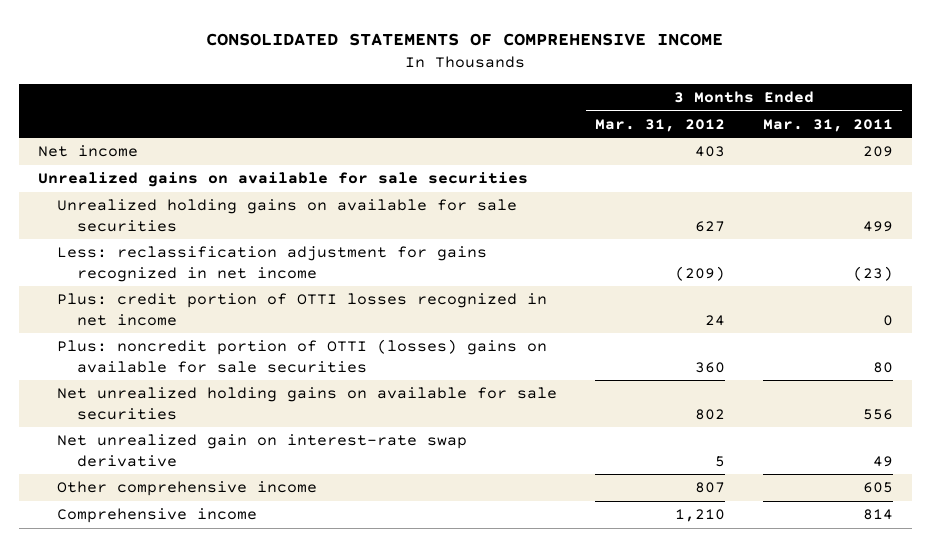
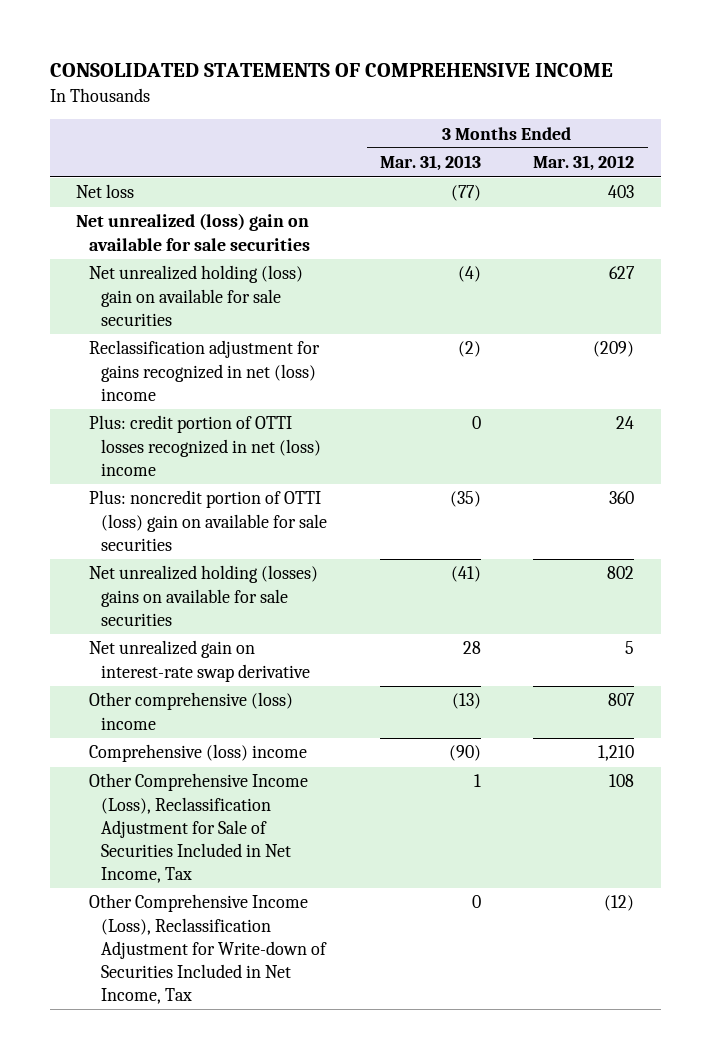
[762,118,893,132] Mar. 31, 2011 -> none
none -> [379,155,481,172] Mar. 31, 2013
[37,145,138,158] Net income -> [75,184,134,199] Net loss
[37,172,528,188] Unrealized gains on available for sale securities -> [75,213,310,251] Net unrealized (loss) gain on available for sale securities
[57,199,518,232] Unrealized holding gains on available for sale securities -> [88,265,303,326] Net unrealized holding (loss) gain on available for sale securities
[57,246,488,282] Less: reclassification adjustment for gains recognized in net income -> [88,340,320,401] Reclassification adjustment for gains recognized in net (loss) income
[57,293,548,326] Plus: credit portion of OTTI losses recognized in net income -> [88,415,322,476] Plus: credit portion of OTTI losses recognized in net (loss) income
[57,339,548,373] Plus: noncredit portion of OTTI (losses) gains on available for sale securities -> [88,490,328,551] Plus: noncredit portion of OTTI (loss) gain on available for sale securities
[57,387,558,420] Net unrealized holding gains on available for sale securities -> [88,565,318,626] Net unrealized holding (losses) gains on available for sale securities
[57,481,318,497] Other comprehensive income -> [88,692,293,730] Other comprehensive (loss) income
[57,508,258,524] Comprehensive income -> [88,744,307,763] Comprehensive (loss) income
none -> [88,773,308,884] Other Comprehensive Income (Loss), Reclassification Adjustment for Sale of Securities Included in Net Income, Tax
none -> [88,894,328,1005] Other Comprehensive Income (Loss), Reclassification Adjustment for Write-down of Securities Included in Net Income, Tax

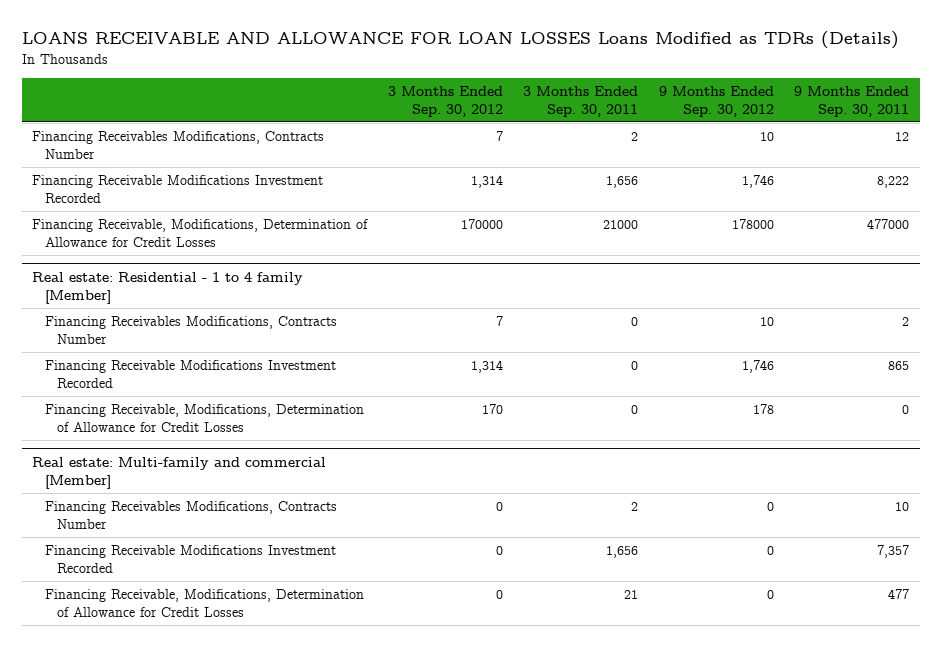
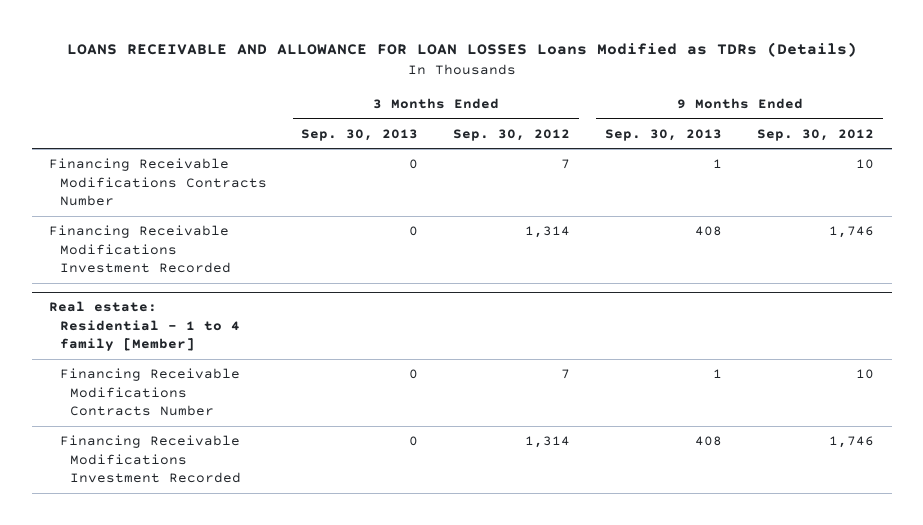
[523,85,639,117] 3 Months Ended Sep. 30, 2011 -> none
[794,85,910,117] 9 Months Ended Sep. 30, 2011 -> none
none -> [301,128,419,141] Sep. 30, 2013
none -> [605,128,723,141] Sep. 30, 2013
[32,131,325,159] Financing Receivables Modifications, Contracts Number -> [49,158,267,207] Financing Receivable Modifications Contracts Number
[32,219,369,247] Financing Receivable, Modifications, Determination of Allowance for Credit Losses -> none
[44,316,337,344] Financing Receivables Modifications, Contracts Number -> [59,368,240,417] Financing Receivable Modifications Contracts Number
[44,404,364,432] Financing Receivable, Modifications, Determination of Allowance for Credit Losses -> none
[32,456,327,489] Real estate: Multi-family and commercial [Member] -> none
[44,501,337,529] Financing Receivables Modifications, Contracts Number -> none
[44,545,336,573] Financing Receivable Modifications Investment Recorded -> none
[44,589,364,617] Financing Receivable, Modifications, Determination of Allowance for Credit Losses -> none

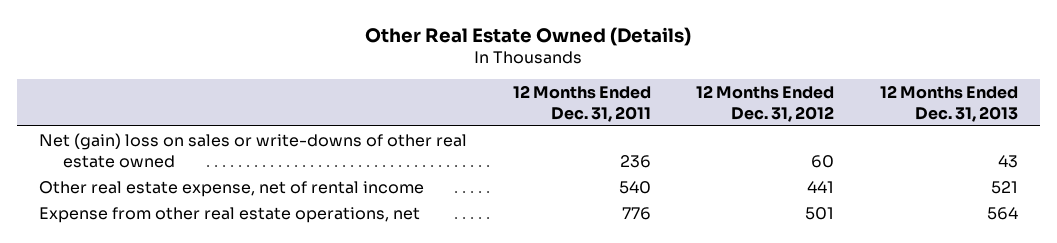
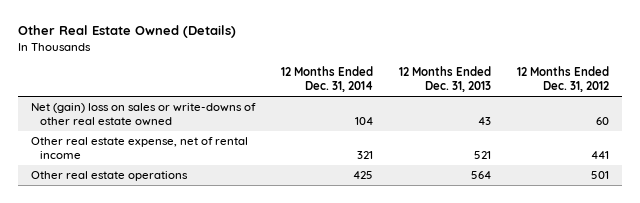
[512,84,651,122] 12 Months Ended Dec. 31, 2011 -> none
none -> [280,65,373,92] 12 Months Ended Dec. 31, 2014
[39,206,421,223] Expense from other real estate operations, net -> [30,171,188,182] Other real estate operations

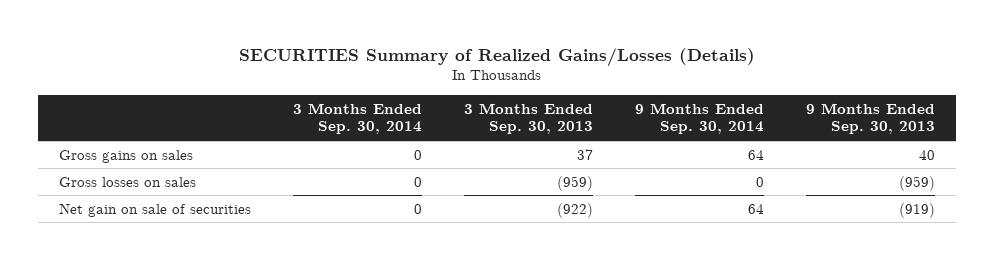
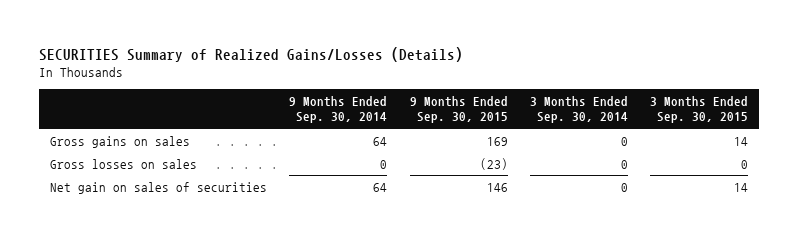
[463,102,593,135] 3 Months Ended Sep. 30, 2013 -> none
[805,102,935,135] 9 Months Ended Sep. 30, 2013 -> none
none -> [409,95,508,124] 9 Months Ended Sep. 30, 2015
none -> [650,95,749,124] 3 Months Ended Sep. 30, 2015
[59,202,252,217] Net gain on sale of securities -> [49,181,267,194] Net gain on sales of securities

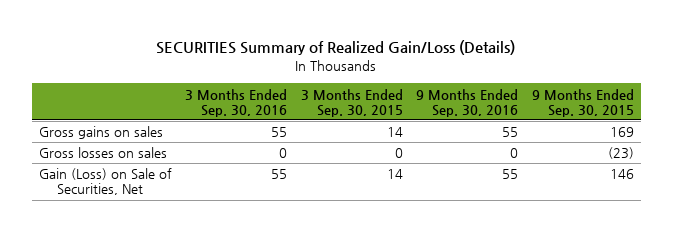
[38,46,463,62] SECURITIES Summary of Realized Gains/Losses (Details) -> [156,40,516,56] SECURITIES Summary of Realized Gain/Loss (Details)
[289,95,388,124] 9 Months Ended Sep. 30, 2014 -> none
[529,95,628,124] 3 Months Ended Sep. 30, 2014 -> none
none -> [185,88,288,117] 3 Months Ended Sep. 30, 2016
none -> [416,88,519,117] 9 Months Ended Sep. 30, 2016
[49,181,267,194] Net gain on sales of securities -> [38,168,172,196] Gain (Loss) on Sale of Securities, Net

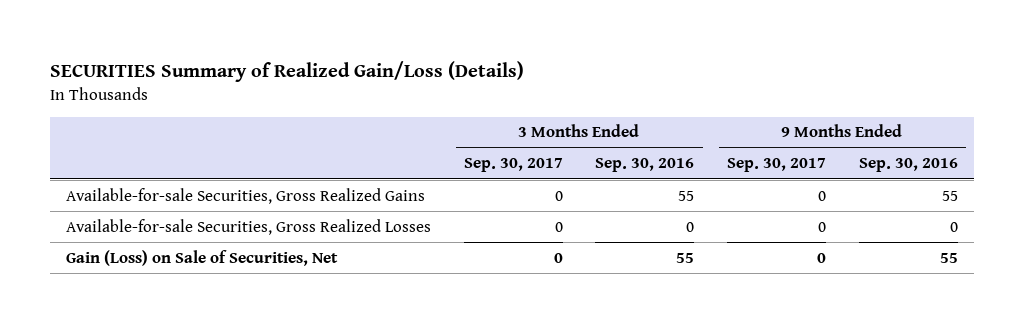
[300,88,403,117] 3 Months Ended Sep. 30, 2015 -> none
[531,88,634,117] 9 Months Ended Sep. 30, 2015 -> none
none -> [463,158,563,173] Sep. 30, 2017
none -> [726,158,826,173] Sep. 30, 2017
[38,126,163,140] Gross gains on sales -> [66,187,426,204] Available-for-sale Securities, Gross Realized Gains
[38,147,167,159] Gross losses on sales -> [66,218,432,235] Available-for-sale Securities, Gross Realized Losses

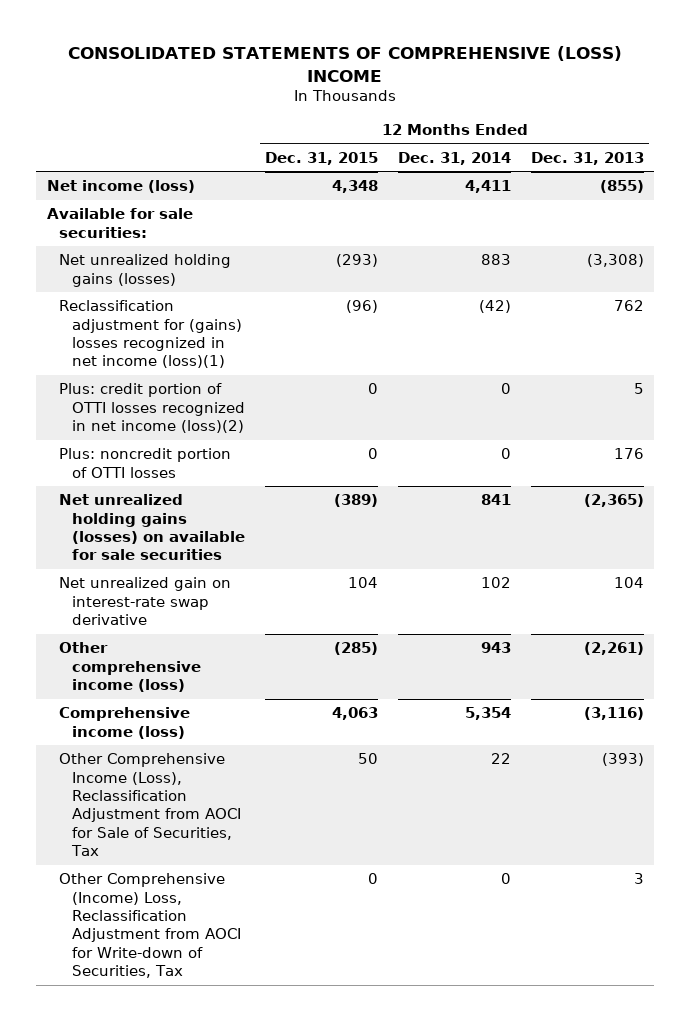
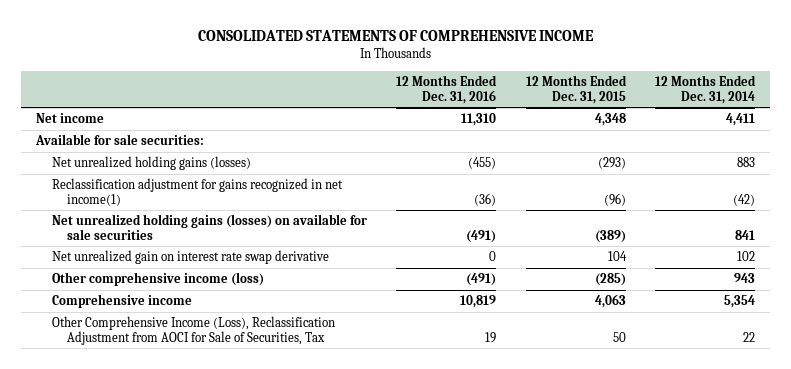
[68,46,623,82] CONSOLIDATED STATEMENTS OF COMPREHENSIVE (LOSS) INCOME -> [197,29,594,41] CONSOLIDATED STATEMENTS OF COMPREHENSIVE INCOME
[531,151,645,165] Dec. 31, 2013 -> none
none -> [396,74,498,104] 12 Months Ended Dec. 31, 2016
[46,180,195,194] Net income (loss) -> [36,113,105,124] Net income
[59,383,245,434] Plus: credit portion of OTTI losses recognized in net income (loss)(2) -> none
[59,448,232,478] Plus: noncredit portion of OTTI losses -> none
[59,300,242,369] Reclassification adjustment for (gains) losses recognized in net income (loss)(1) -> [51,178,343,206] Reclassification adjustment for gains recognized in net income(1)
[59,577,232,626] Net unrealized gain on interest-rate swap derivative -> [51,250,329,265] Net unrealized gain on interest rate swap derivative
[59,707,191,739] Comprehensive income (loss) -> [51,294,192,309] Comprehensive income
[59,873,241,979] Other Comprehensive (Income) Loss, Reclassification Adjustment from AOCI for Write-down of Securities, Tax -> none

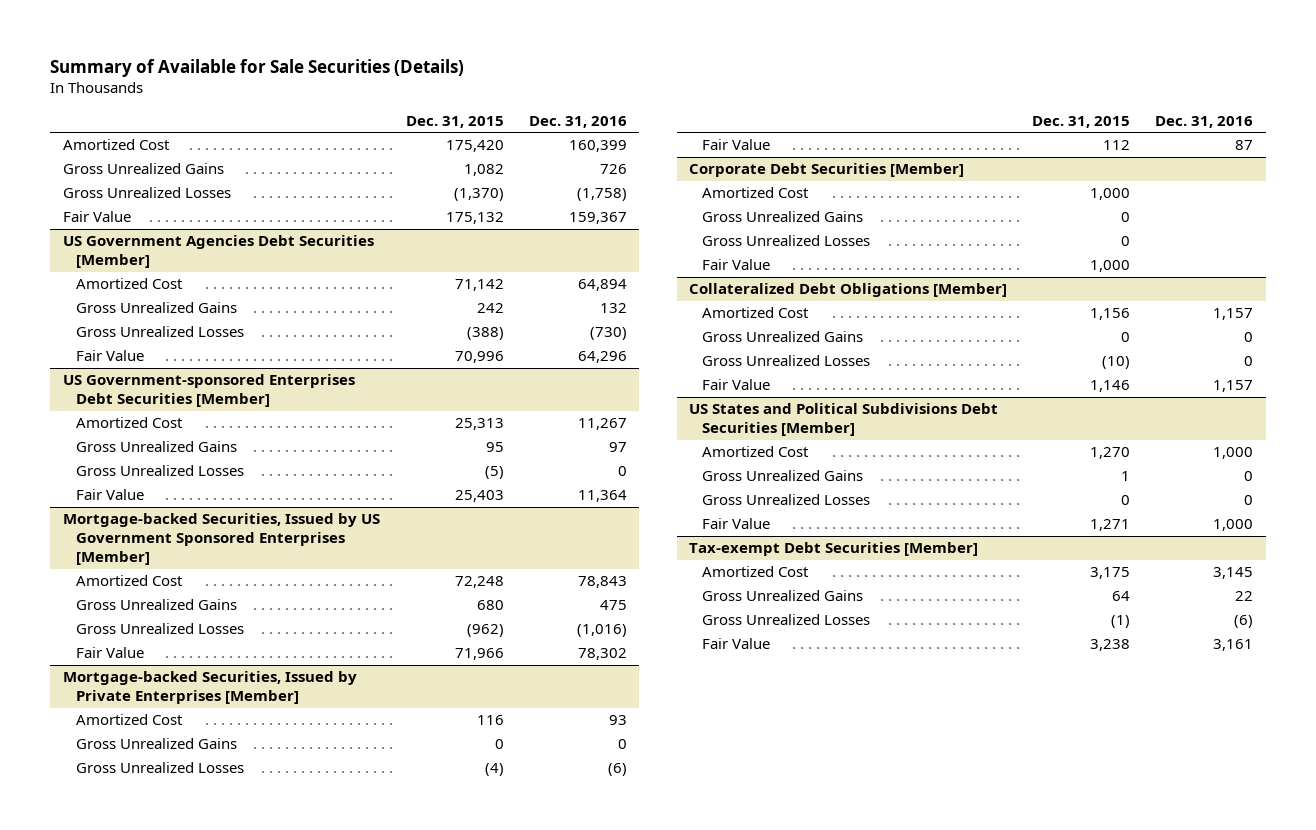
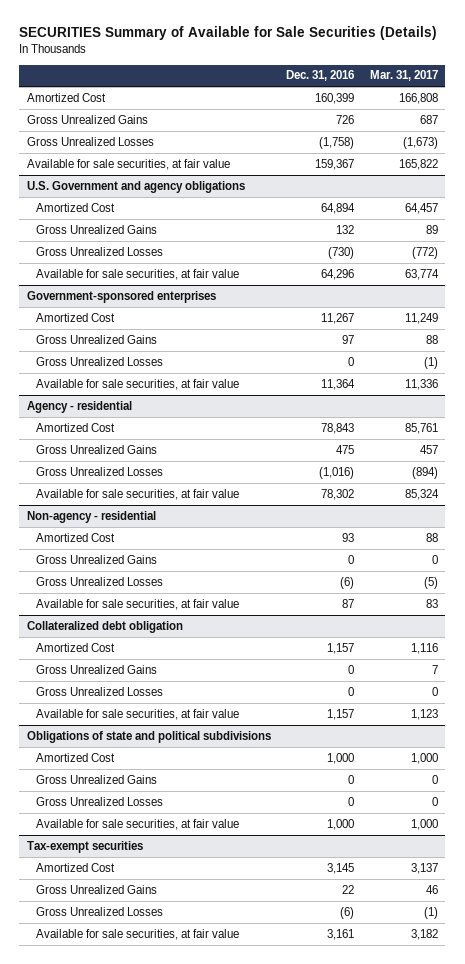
[50,59,465,78] Summary of Available for Sale Securities (Details) -> [19,26,438,41] SECURITIES Summary of Available for Sale Securities (Details)
[405,115,504,128] Dec. 31, 2015 -> none
none -> [369,70,438,82] Mar. 31, 2017
[62,211,131,223] Fair Value -> [26,158,230,170] Available for sale securities, at fair value
[62,235,374,269] US Government Agencies Debt Securities [Member] -> [26,180,245,193] U.S. Government and agency obligations
[75,350,144,362] Fair Value -> [35,268,239,280] Available for sale securities, at fair value
[62,374,355,408] US Government-sponsored Enterprises Debt Securities [Member] -> [26,290,216,303] Government-sponsored enterprises
[75,489,144,501] Fair Value -> [35,378,239,390] Available for sale securities, at fair value
[62,513,380,566] Mortgage-backed Securities, Issued by US Government Sponsored Enterprises [Member] -> [26,400,132,413] Agency - residential
[75,647,144,659] Fair Value -> [35,488,239,500] Available for sale securities, at fair value
[62,671,357,705] Mortgage-backed Securities, Issued by Private Enterprises [Member] -> [26,510,156,523] Non-agency - residential
[689,163,965,178] Corporate Debt Securities [Member] -> none
[702,187,810,199] Amortized Cost -> none
[702,211,864,223] Gross Unrealized Gains -> none
[702,235,871,247] Gross Unrealized Losses -> none
[702,259,771,271] Fair Value -> none
[702,139,771,151] Fair Value -> [35,598,239,610] Available for sale securities, at fair value
[689,283,1008,298] Collateralized Debt Obligations [Member] -> [26,620,183,633] Collateralized debt obligation
[702,379,771,391] Fair Value -> [35,708,239,720] Available for sale securities, at fair value
[689,403,999,437] US States and Political Subdivisions Debt Securities [Member] -> [26,730,271,743] Obligations of state and political subdivisions
[702,518,771,530] Fair Value -> [35,818,239,830] Available for sale securities, at fair value
[689,542,979,557] Tax-exempt Debt Securities [Member] -> [26,840,143,853] Tax-exempt securities
[702,638,771,650] Fair Value -> [35,928,239,940] Available for sale securities, at fair value

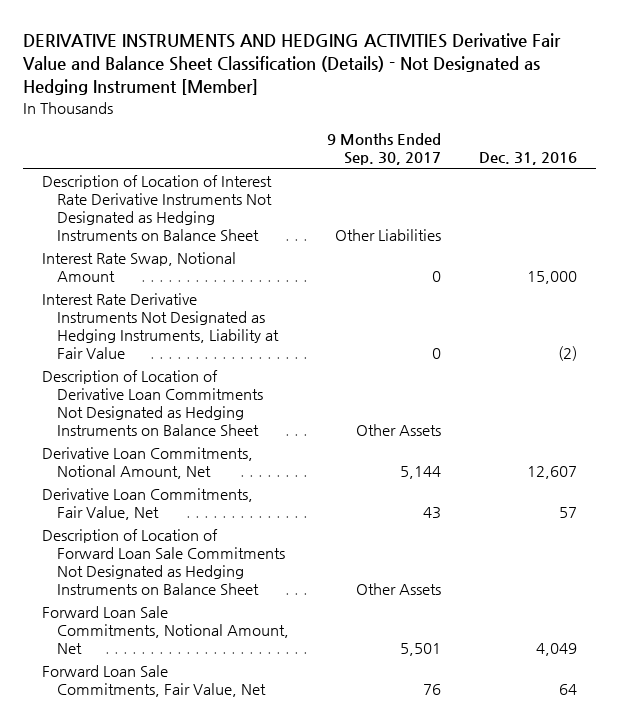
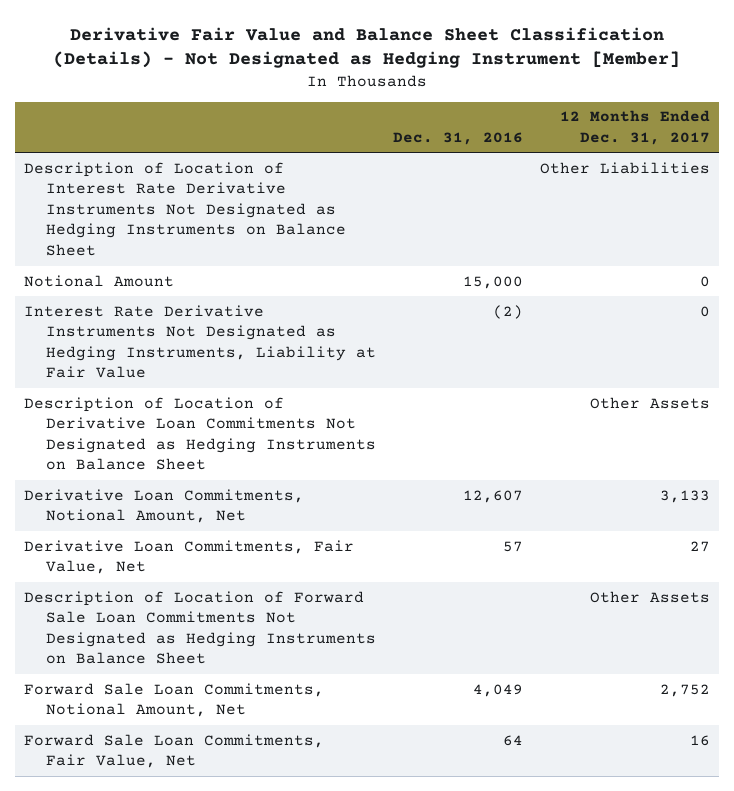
[22,32,561,96] DERIVATIVE INSTRUMENTS AND HEDGING ACTIVITIES Derivative Fair Value and Balance Sheet Classification (Details) - Not Designated as Hedging Instrument [Member] -> [52,26,680,69] Derivative Fair Value and Balance Sheet Classification (Details) - Not Designated as Hedging Instrument [Member]
[327,133,442,166] 9 Months Ended Sep. 30, 2017 -> none
none -> [560,110,711,145] 12 Months Ended Dec. 31, 2017
[41,251,236,282] Interest Rate Swap, Notional Amount -> [23,274,174,287] Notional Amount
[41,528,286,595] Description of Location of Forward Loan Sale Commitments Not Designated as Hedging Instruments on Balance Sheet -> [23,590,376,665] Description of Location of Forward Sale Loan Commitments Not Designated as Hedging Instruments on Balance Sheet
[41,605,290,654] Forward Loan Sale Commitments, Notional Amount, Net -> [23,682,324,718] Forward Sale Loan Commitments, Notional Amount, Net
[41,664,267,697] Forward Loan Sale Commitments, Fair Value, Net -> [23,733,324,769] Forward Sale Loan Commitments, Fair Value, Net

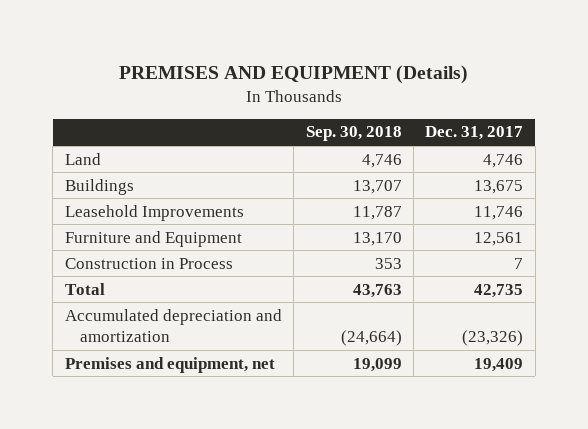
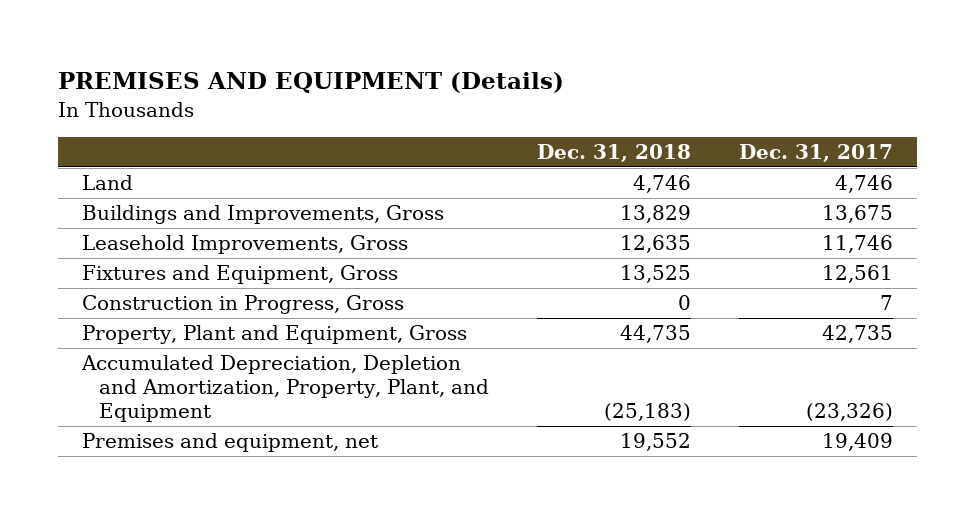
[305,126,402,142] Sep. 30, 2018 -> none
none -> [536,144,691,163] Dec. 31, 2018
[64,178,134,195] Buildings -> [82,205,445,225] Buildings and Improvements, Gross
[64,204,244,221] Leasehold Improvements -> [82,235,409,255] Leasehold Improvements, Gross
[64,230,242,247] Furniture and Equipment -> [82,265,399,285] Fixtures and Equipment, Gross
[64,257,233,269] Construction in Process -> [82,295,405,315] Construction in Progress, Gross
[64,282,105,295] Total -> [82,325,468,345] Property, Plant and Equipment, Gross
[64,308,282,343] Accumulated depreciation and amortization -> [81,355,489,423] Accumulated Depreciation, Depletion and Amortization, Property, Plant, and Equipment

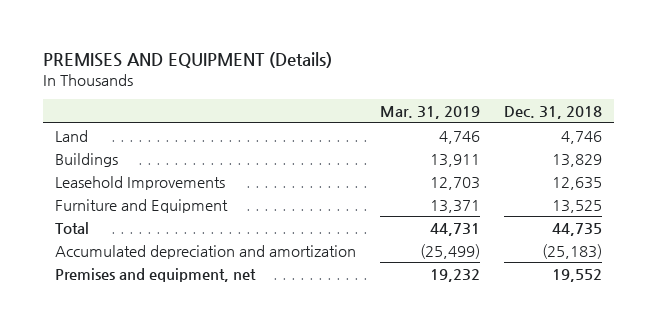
[739,144,894,163] Dec. 31, 2017 -> none
none -> [379,105,480,119] Mar. 31, 2019
[82,295,405,315] Construction in Progress, Gross -> none
[82,205,445,225] Buildings and Improvements, Gross -> [55,152,119,167] Buildings
[82,235,409,255] Leasehold Improvements, Gross -> [55,175,226,190] Leasehold Improvements
[82,265,399,285] Fixtures and Equipment, Gross -> [55,198,229,213] Furniture and Equipment
[82,325,468,345] Property, Plant and Equipment, Gross -> [55,221,90,234] Total
[81,355,489,423] Accumulated Depreciation, Depletion and Amortization, Property, Plant, and Equipment -> [55,244,357,259] Accumulated depreciation and amortization

